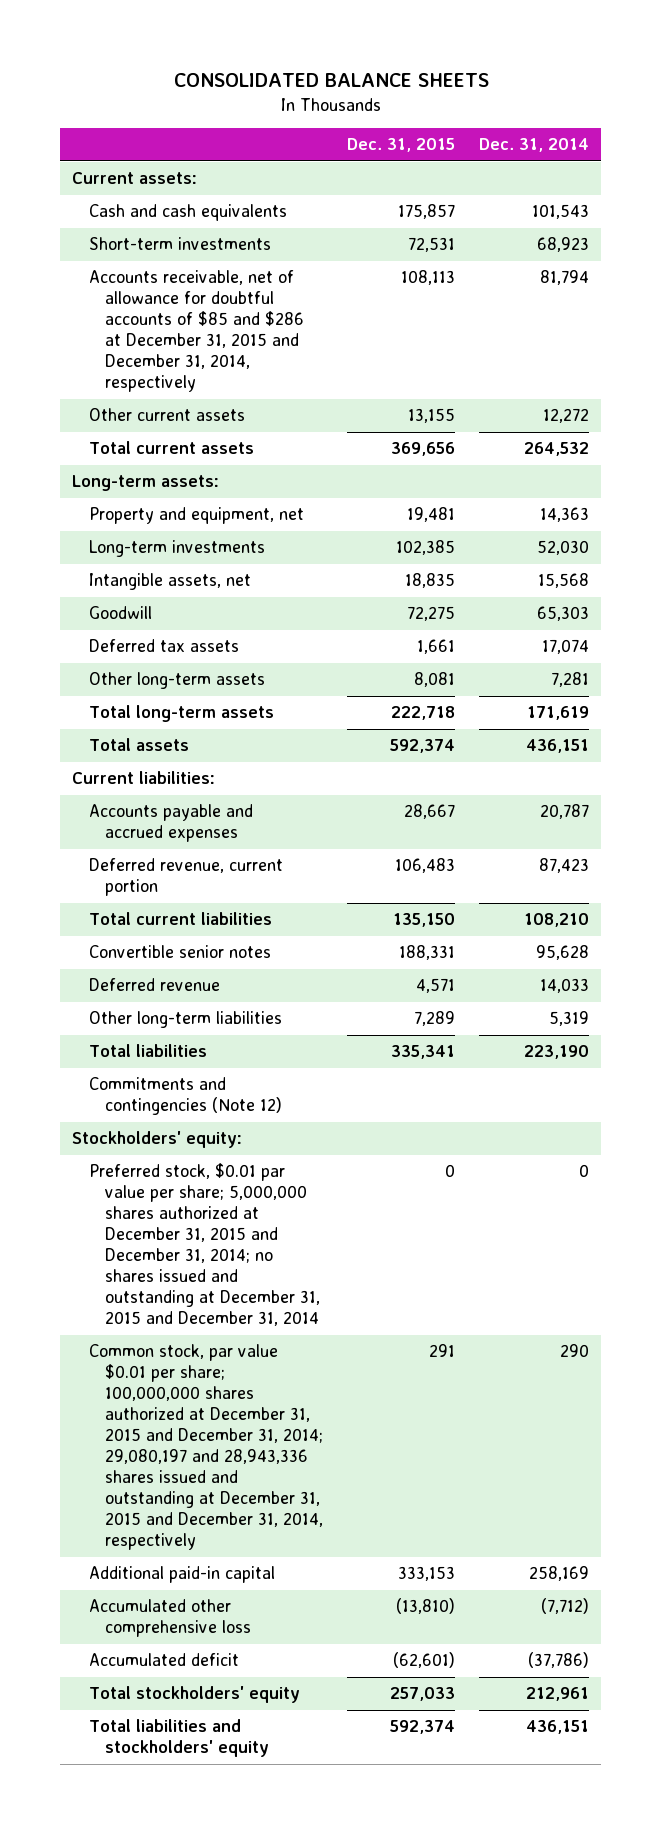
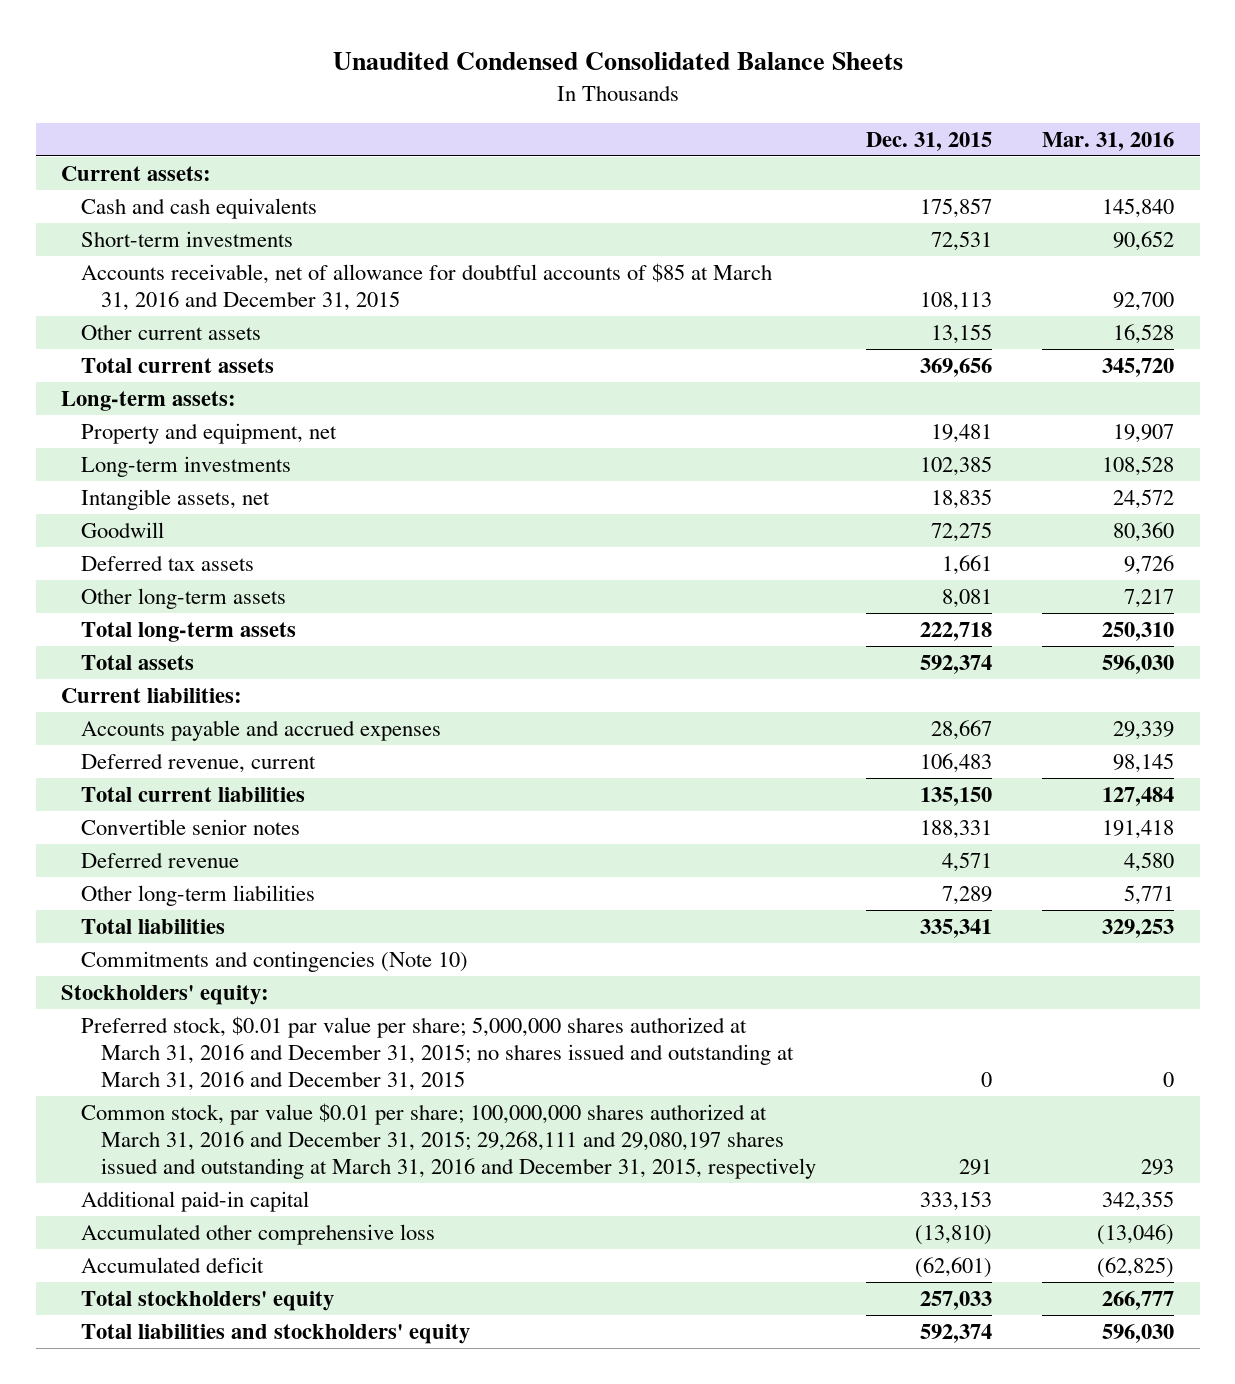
[173,73,489,88] CONSOLIDATED BALANCE SHEETS -> [332,52,903,71] Unaudited Condensed Consolidated Balance Sheets
[479,138,590,153] Dec. 31, 2014 -> none
none -> [1042,131,1175,151] Mar. 31, 2016
[88,270,305,393] Accounts receivable, net of allowance for doubtful accounts of $85 and $286 at December 31, 2015 and December 31, 2014, respectively -> [80,262,772,311] Accounts receivable, net of allowance for doubtful accounts of $85 at March 31, 2016 and December 31, 2015
[88,858,283,897] Deferred revenue, current portion -> [80,752,316,773] Deferred revenue, current
[88,1077,283,1116] Commitments and contingencies (Note 12) -> [80,950,468,972] Commitments and contingencies (Note 10)
[88,1163,321,1327] Preferred stock, $0.01 par value per share; 5,000,000 shares authorized at December 31, 2015 and December 31, 2014; no shares issued and outstanding at December 31, 2015 and December 31, 2014 -> [80,1015,794,1091] Preferred stock, $0.01 par value per share; 5,000,000 shares authorized at March 31, 2016 and December 31, 2015; no shares issued and outstanding at March 31, 2016 and December 31, 2015
[88,1344,324,1551] Common stock, par value $0.01 per share; 100,000,000 shares authorized at December 31, 2015 and December 31, 2014; 29,080,197 and 28,943,336 shares issued and outstanding at December 31, 2015 and December 31, 2014, respectively -> [80,1102,816,1179] Common stock, par value $0.01 per share; 100,000,000 shares authorized at March 31, 2016 and December 31, 2015; 29,268,111 and 29,080,197 shares issued and outstanding at March 31, 2016 and December 31, 2015, respectively

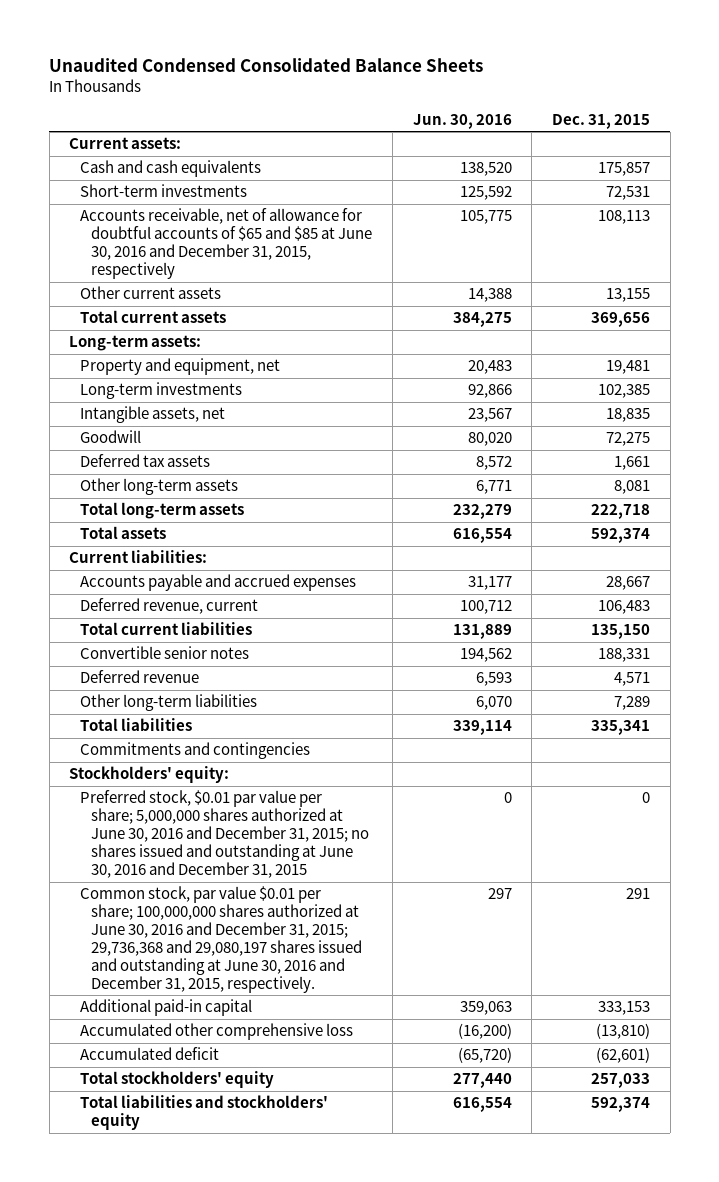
[1042,131,1175,151] Mar. 31, 2016 -> none
none -> [412,113,512,129] Jun. 30, 2016
[80,262,772,311] Accounts receivable, net of allowance for doubtful accounts of $85 at March 31, 2016 and December 31, 2015 -> [80,208,373,280] Accounts receivable, net of allowance for doubtful accounts of $65 and $85 at June 30, 2016 and December 31, 2015, respectively
[80,950,468,972] Commitments and contingencies (Note 10) -> [80,742,311,760] Commitments and contingencies
[80,1015,794,1091] Preferred stock, $0.01 par value per share; 5,000,000 shares authorized at March 31, 2016 and December 31, 2015; no shares issued and outstanding at March 31, 2016 and December 31, 2015 -> [80,790,370,879] Preferred stock, $0.01 par value per share; 5,000,000 shares authorized at June 30, 2016 and December 31, 2015; no shares issued and outstanding at June 30, 2016 and December 31, 2015
[80,1102,816,1179] Common stock, par value $0.01 per share; 100,000,000 shares authorized at March 31, 2016 and December 31, 2015; 29,268,111 and 29,080,197 shares issued and outstanding at March 31, 2016 and December 31, 2015, respectively -> [80,886,363,994] Common stock, par value $0.01 per share; 100,000,000 shares authorized at June 30, 2016 and December 31, 2015; 29,736,368 and 29,080,197 shares issued and outstanding at June 30, 2016 and December 31, 2015, respectively.

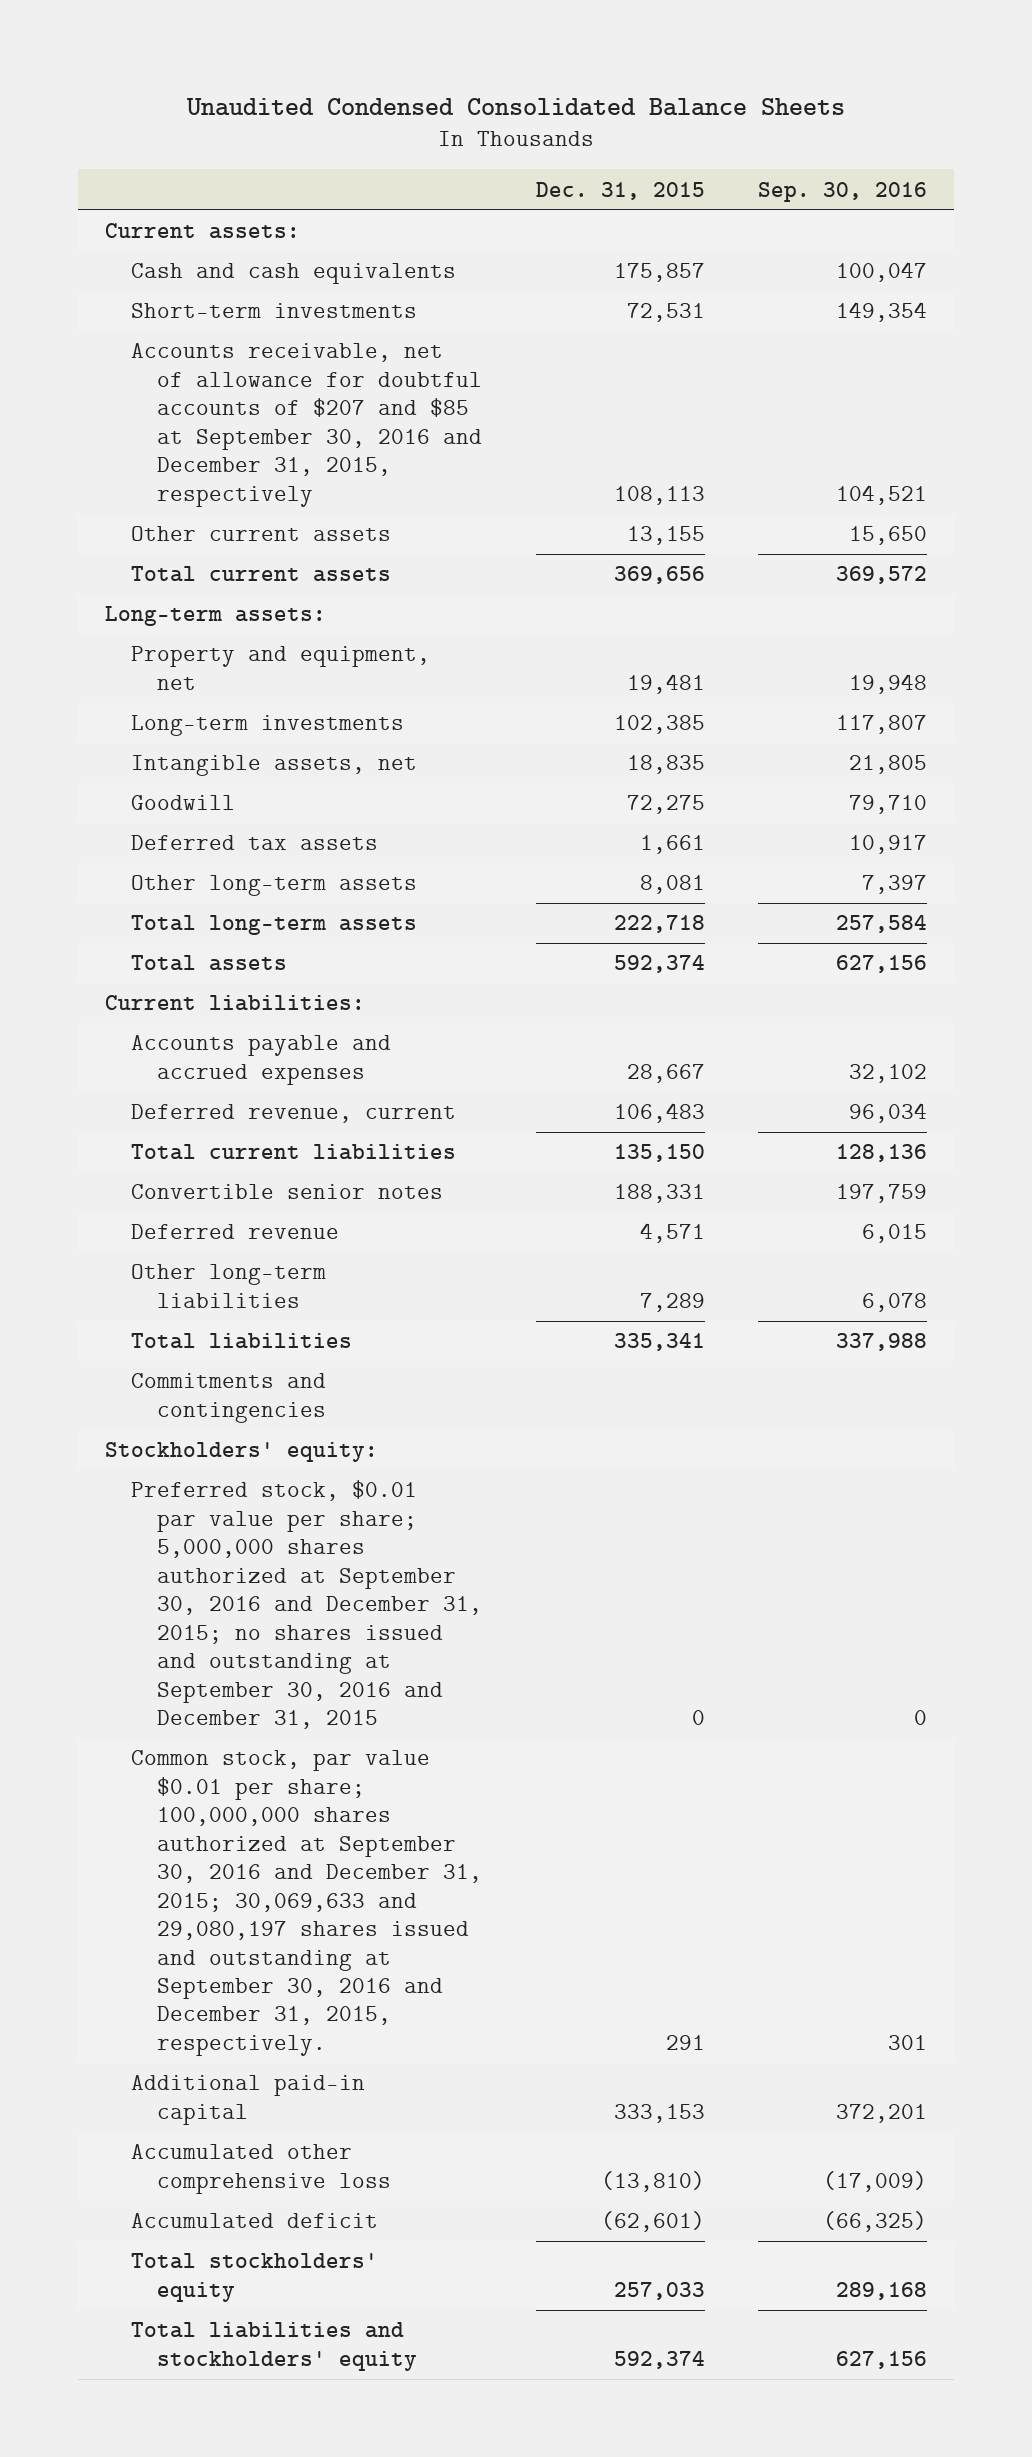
[412,113,512,129] Jun. 30, 2016 -> none
none -> [758,181,928,202] Sep. 30, 2016
[80,208,373,280] Accounts receivable, net of allowance for doubtful accounts of $65 and $85 at June 30, 2016 and December 31, 2015, respectively -> [131,343,483,507] Accounts receivable, net of allowance for doubtful accounts of $207 and $85 at September 30, 2016 and December 31, 2015, respectively
[80,790,370,879] Preferred stock, $0.01 par value per share; 5,000,000 shares authorized at June 30, 2016 and December 31, 2015; no shares issued and outstanding at June 30, 2016 and December 31, 2015 -> [131,1480,483,1730] Preferred stock, $0.01 par value per share; 5,000,000 shares authorized at September 30, 2016 and December 31, 2015; no shares issued and outstanding at September 30, 2016 and December 31, 2015
[80,886,363,994] Common stock, par value $0.01 per share; 100,000,000 shares authorized at June 30, 2016 and December 31, 2015; 29,736,368 and 29,080,197 shares issued and outstanding at June 30, 2016 and December 31, 2015, respectively. -> [131,1750,483,2056] Common stock, par value $0.01 per share; 100,000,000 shares authorized at September 30, 2016 and December 31, 2015; 30,069,633 and 29,080,197 shares issued and outstanding at September 30, 2016 and December 31, 2015, respectively.

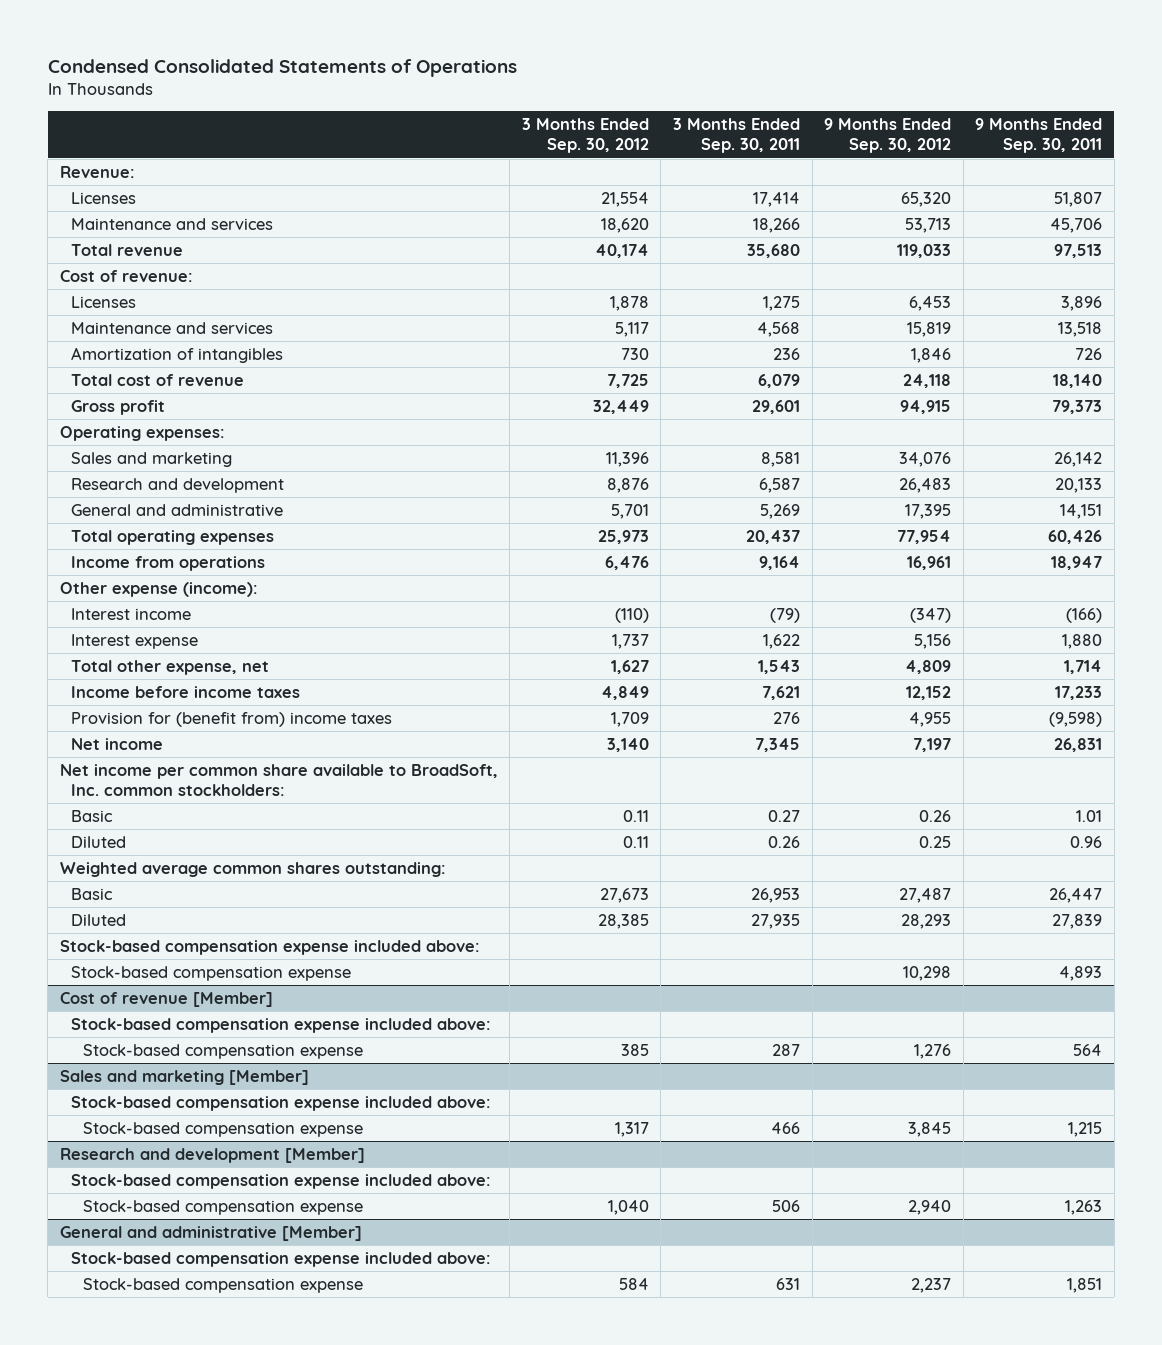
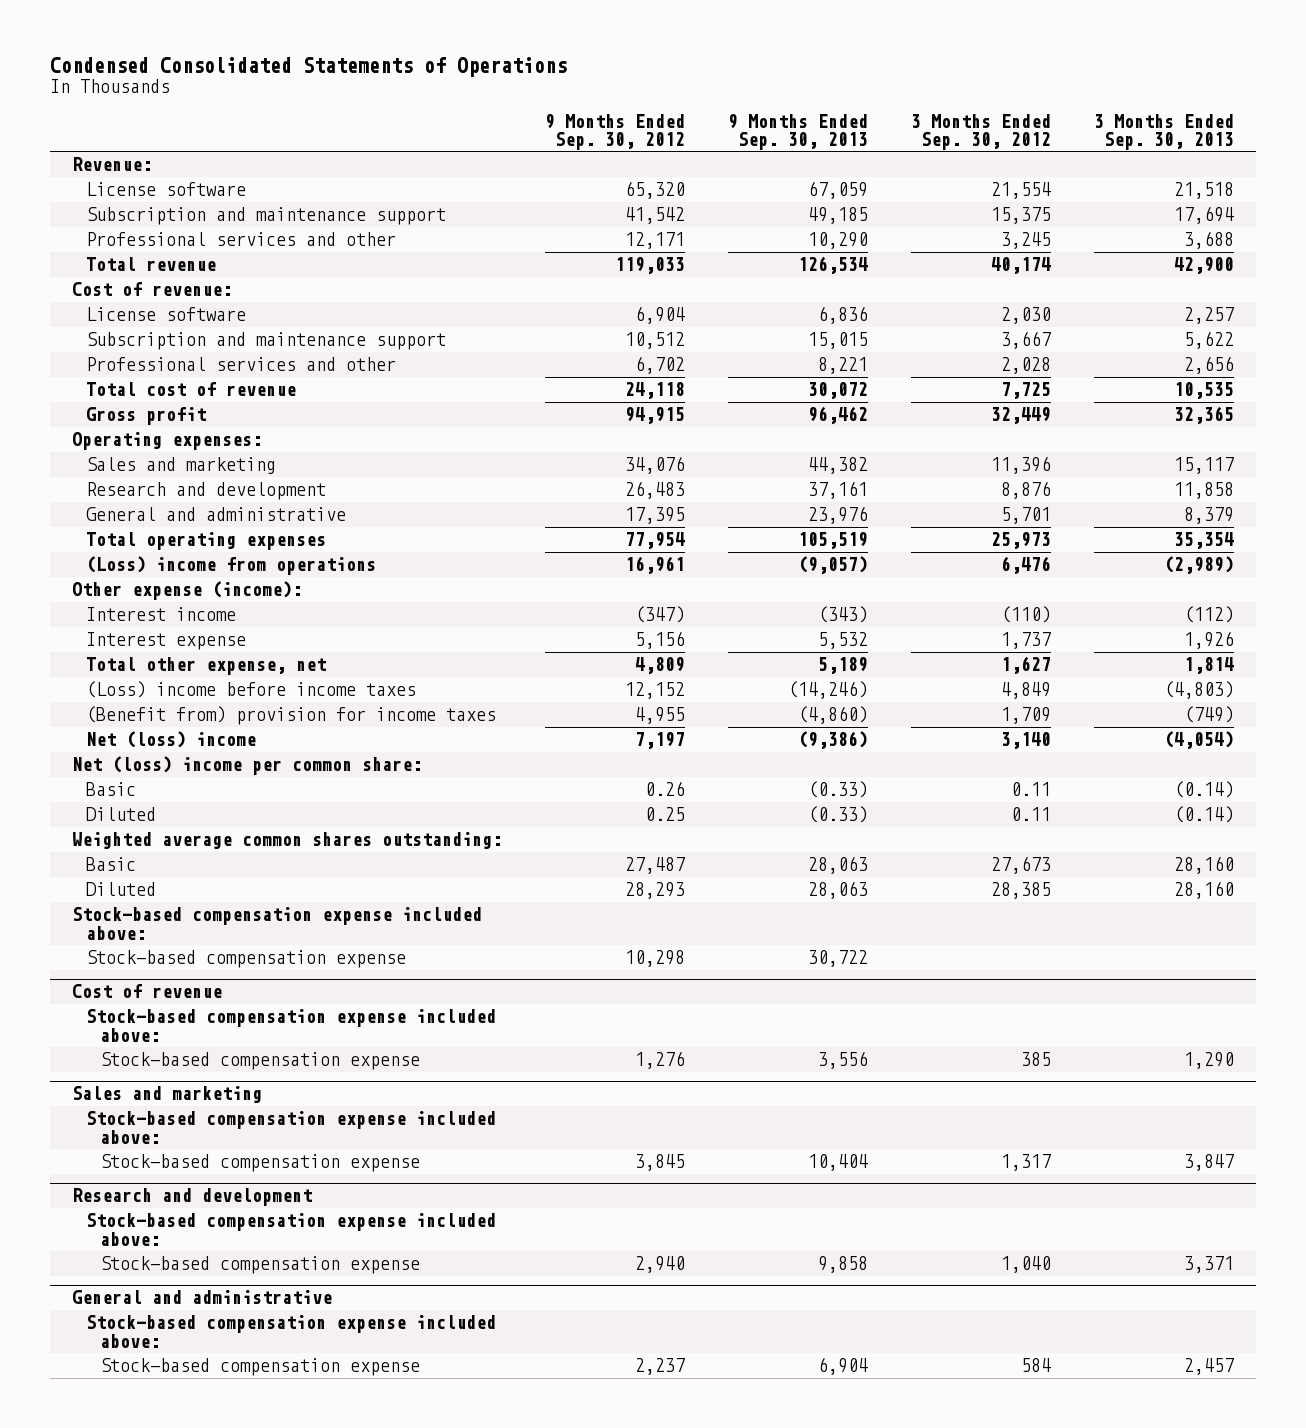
[672,118,800,154] 3 Months Ended Sep. 30, 2011 -> none
[975,118,1103,154] 9 Months Ended Sep. 30, 2011 -> none
none -> [728,113,869,150] 9 Months Ended Sep. 30, 2013
none -> [1094,113,1235,150] 3 Months Ended Sep. 30, 2013
[71,218,274,231] Maintenance and services -> none
[71,192,137,205] Licenses -> [85,182,246,197] License software
none -> [85,207,446,226] Subscription and maintenance support
none -> [85,232,396,247] Professional services and other
[71,296,137,309] Licenses -> none
[71,322,274,335] Maintenance and services -> none
[71,347,284,364] Amortization of intangibles -> none
none -> [85,307,246,322] License software
none -> [85,332,446,351] Subscription and maintenance support
none -> [85,357,396,372] Professional services and other
[71,556,266,572] Income from operations -> [85,556,376,576] (Loss) income from operations
[71,686,301,699] Income before income taxes -> [85,681,416,699] (Loss) income before income taxes
[71,712,393,728] Provision for (benefit from) income taxes -> [85,706,496,726] (Benefit from) provision for income taxes
[71,738,164,751] Net income -> [85,731,256,749] Net (loss) income
[59,764,498,797] Net income per common share available to BroadSoft, Inc. common stockholders: -> [71,756,422,776] Net (loss) income per common share:
[59,992,273,1008] Cost of revenue [Member] -> [71,984,222,999] Cost of revenue
[59,1070,309,1086] Sales and marketing [Member] -> [71,1086,262,1104] Sales and marketing
[59,1148,365,1164] Research and development [Member] -> [71,1188,312,1207] Research and development
[59,1226,362,1242] General and administrative [Member] -> [71,1290,332,1305] General and administrative

